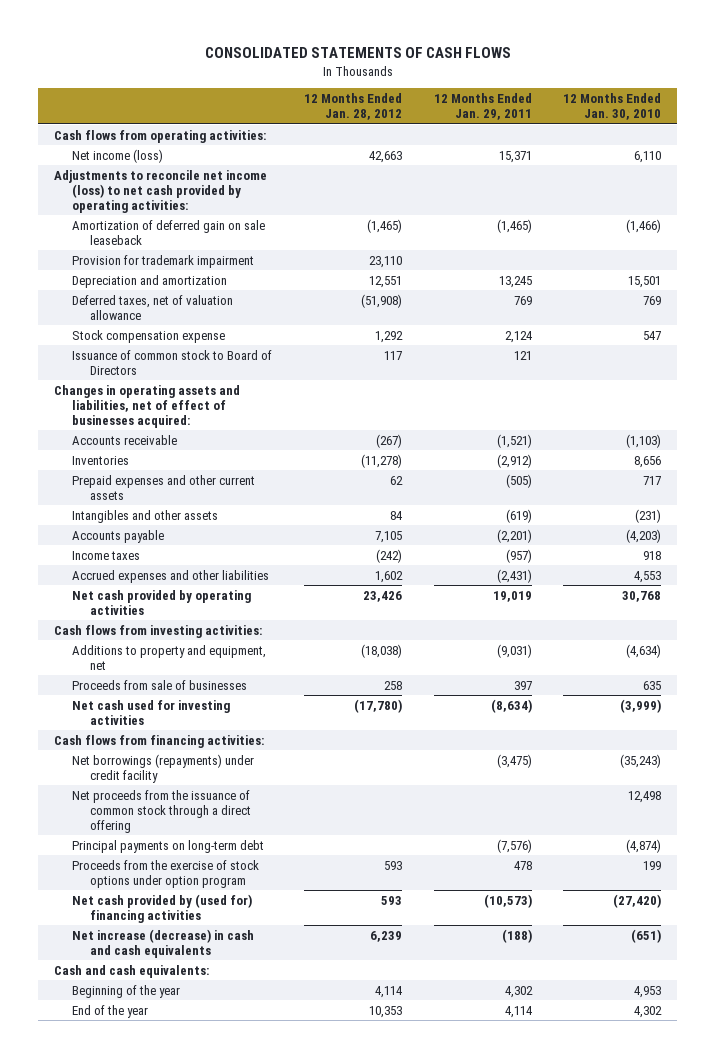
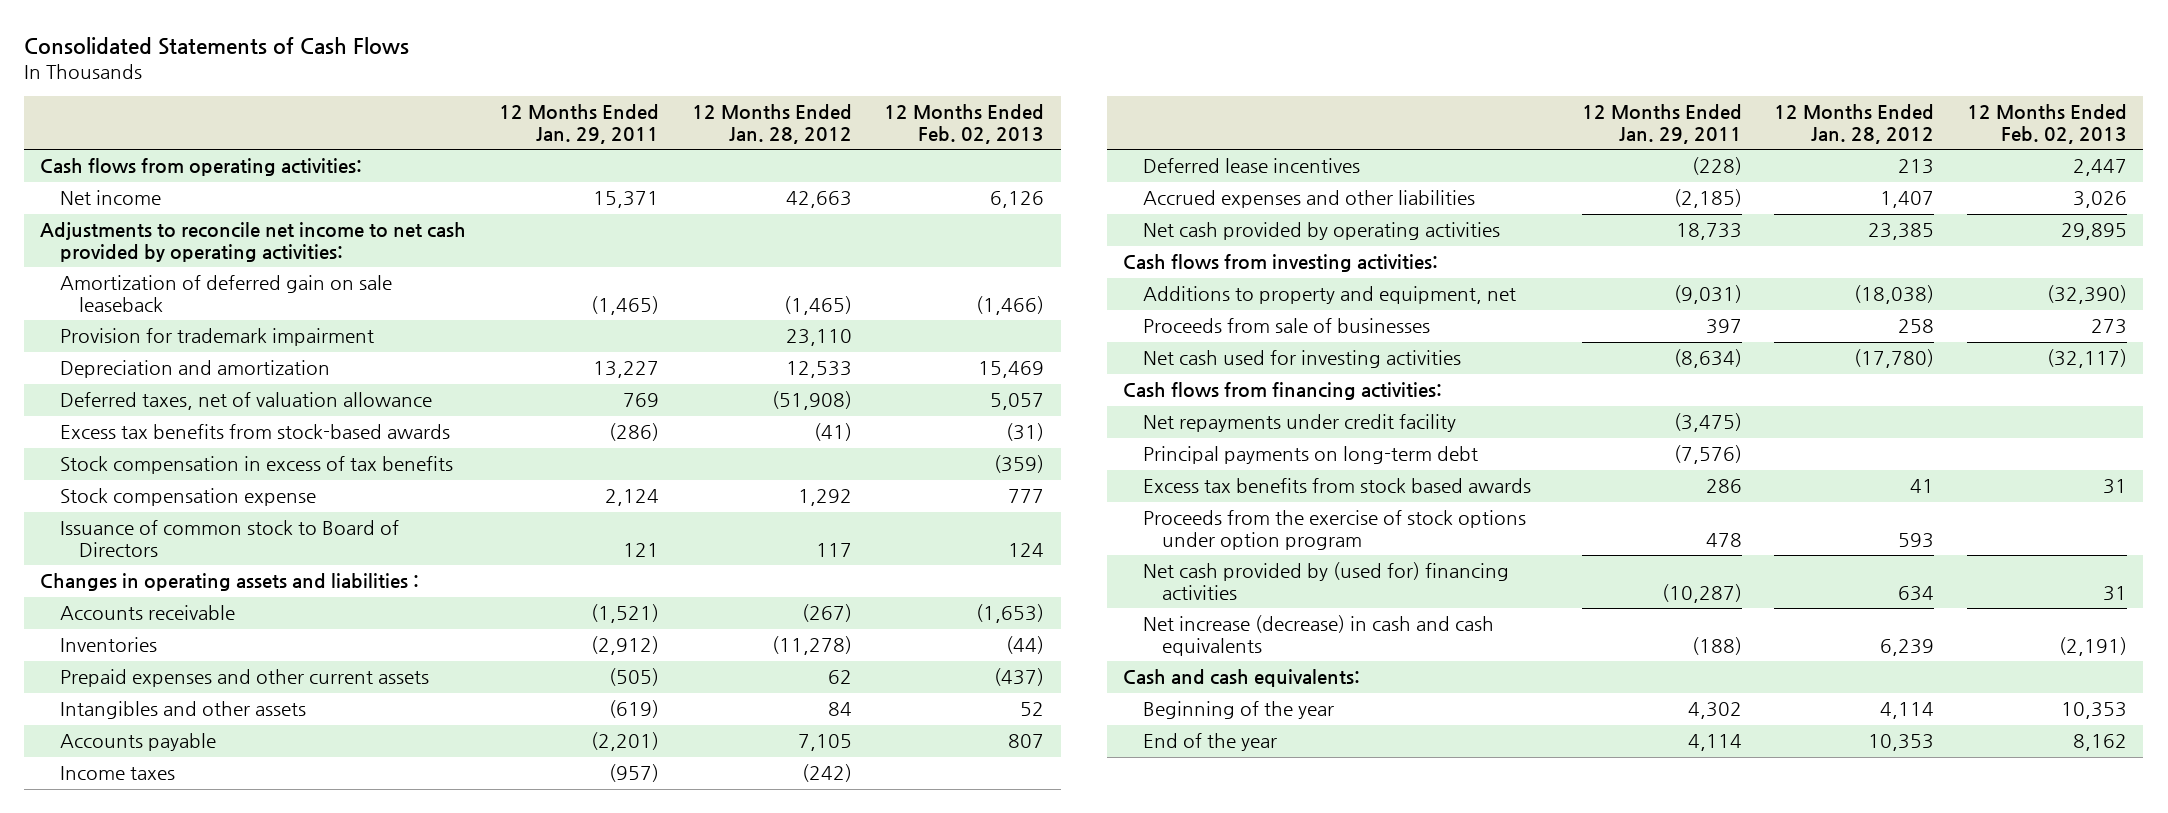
[204,47,511,59] CONSOLIDATED STATEMENTS OF CASH FLOWS -> [24,36,410,55] Consolidated Statements of Cash Flows
[563,93,662,121] 12 Months Ended Jan. 30, 2010 -> none
none -> [884,104,1045,144] 12 Months Ended Feb. 02, 2013
[71,148,163,163] Net income (loss) -> [59,190,161,206] Net income
[54,169,268,213] Adjustments to reconcile net income (loss) to net cash provided by operating activities: -> [40,222,467,262] Adjustments to reconcile net income to net cash provided by operating activities:
[368,275,402,288] 12,551 -> [785,361,852,379] 12,533
[498,275,532,288] 13,245 -> [593,361,660,379] 13,227
none -> [59,424,450,440] Excess tax benefits from stock-based awards
none -> [59,456,453,475] Stock compensation in excess of tax benefits
[54,384,241,428] Changes in operating assets and liabilities, net of effect of businesses acquired: -> [40,573,420,592] Changes in operating assets and liabilities :
none -> [1142,158,1360,174] Deferred lease incentives
[374,570,403,583] 1,602 -> [1880,191,1935,209] 1,407
[496,568,532,583] (2,431) -> [1673,189,1742,209] (2,185)
[362,590,402,602] 23,426 -> [1868,223,1935,241] 23,385
[492,590,532,602] 19,019 -> [1675,223,1742,241] 18,733
[71,789,251,833] Net proceeds from the issuance of common stock through a direct offering -> none
[71,753,254,783] Net borrowings (repayments) under credit facility -> [1142,414,1456,433] Net repayments under credit facility
none -> [1142,478,1531,494] Excess tax benefits from stock based awards
[380,895,402,905] 593 -> [1898,585,1935,601] 634
[483,893,532,908] (10,573) -> [1661,583,1742,603] (10,287)

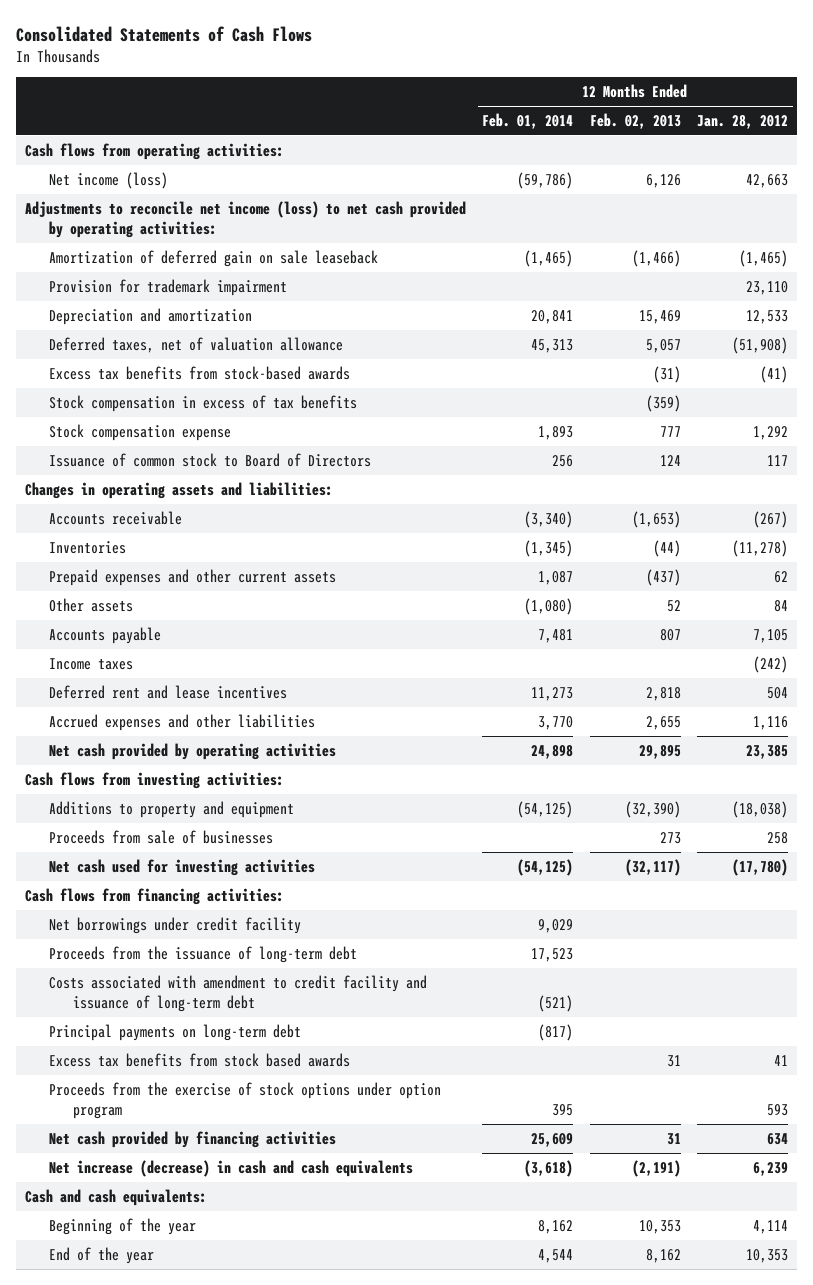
[499,104,660,144] 12 Months Ended Jan. 29, 2011 -> none
none -> [482,112,574,129] Feb. 01, 2014
[59,190,161,206] Net income -> [48,171,168,189] Net income (loss)
[40,222,467,262] Adjustments to reconcile net income to net cash provided by operating activities: -> [24,200,466,238] Adjustments to reconcile net income (loss) to net cash provided by operating activities:
[40,573,420,592] Changes in operating assets and liabilities : -> [24,481,333,499] Changes in operating assets and liabilities:
[59,701,306,720] Intangibles and other assets -> [48,597,133,612] Other assets
[1142,158,1360,174] Deferred lease incentives -> [48,684,287,699] Deferred rent and lease incentives
[1898,159,1935,175] 213 -> [767,686,789,699] 504
[2073,159,2128,177] 2,447 -> [645,686,681,701] 2,818
[1880,191,1935,209] 1,407 -> [753,715,789,730] 1,116
[2073,191,2128,209] 3,026 -> [645,715,681,730] 2,655
[1142,286,1516,305] Additions to property and equipment, net -> [48,800,294,818] Additions to property and equipment
[1142,414,1456,433] Net repayments under credit facility -> [48,916,301,934] Net borrowings under credit facility
none -> [48,945,357,963] Proceeds from the issuance of long-term debt
none -> [48,974,427,1012] Costs associated with amendment to credit facility and issuance of long-term debt
[1142,562,1509,600] Net cash provided by (used for) financing activities -> [48,1130,336,1148] Net cash provided by financing activities

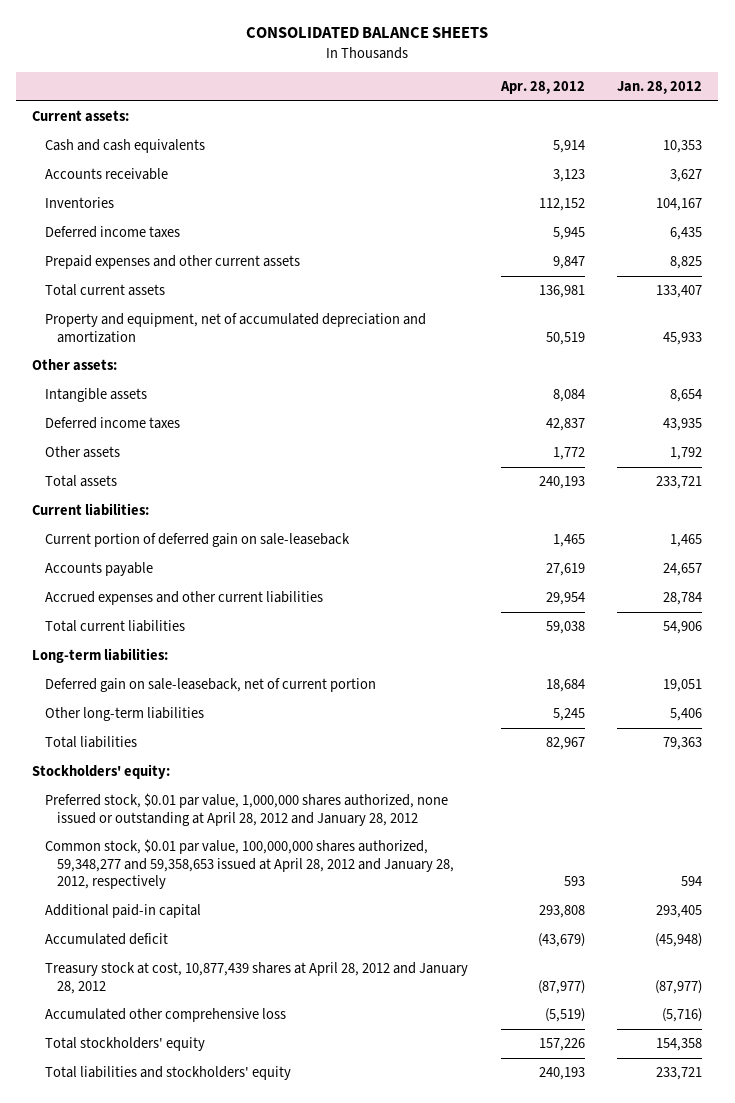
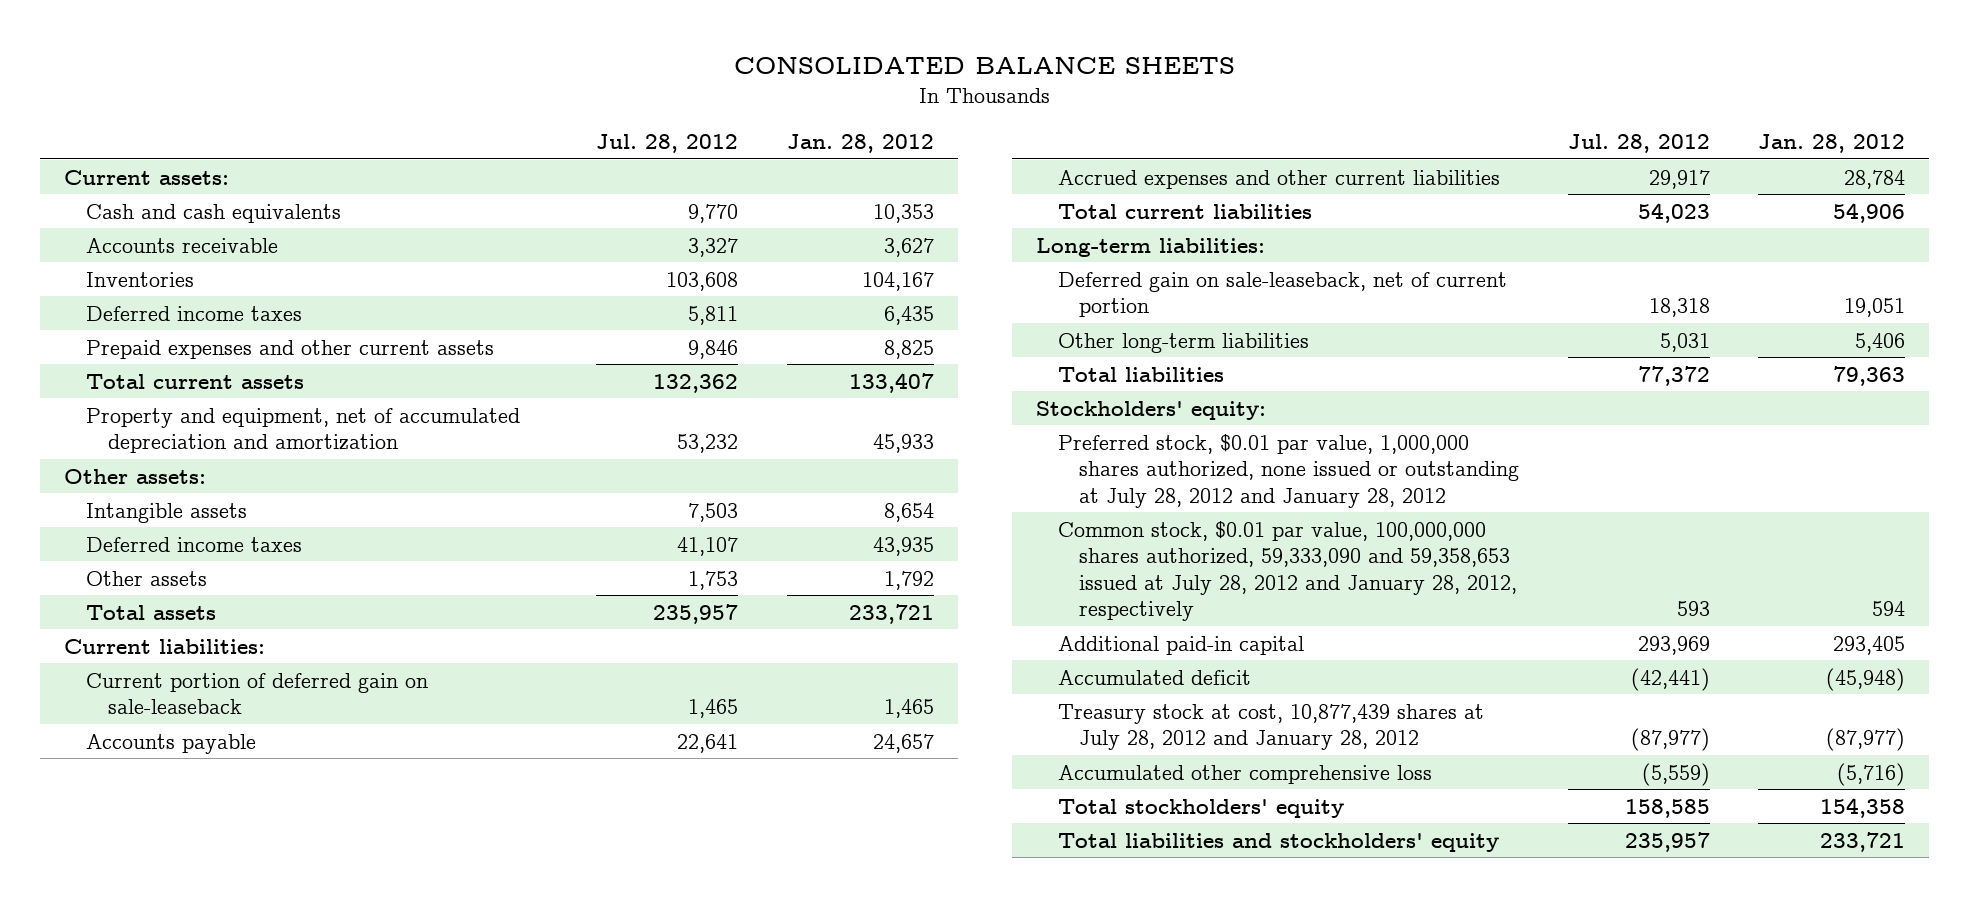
[499,80,585,94] Apr. 28, 2012 -> none
none -> [596,133,739,153] Jul. 28, 2012
[44,793,448,826] Preferred stock, $0.01 par value, 1,000,000 shares authorized, none issued or outstanding at April 28, 2012 and January 28, 2012 -> [1057,433,1520,508] Preferred stock, $0.01 par value, 1,000,000 shares authorized, none issued or outstanding at July 28, 2012 and January 28, 2012
[44,839,455,890] Common stock, $0.01 par value, 100,000,000 shares authorized, 59,348,277 and 59,358,653 issued at April 28, 2012 and January 28, 2012, respectively -> [1057,520,1518,622] Common stock, $0.01 par value, 100,000,000 shares authorized, 59,333,090 and 59,358,653 issued at July 28, 2012 and January 28, 2012, respectively
[44,962,468,994] Treasury stock at cost, 10,877,439 shares at April 28, 2012 and January 28, 2012 -> [1057,703,1484,751] Treasury stock at cost, 10,877,439 shares at July 28, 2012 and January 28, 2012

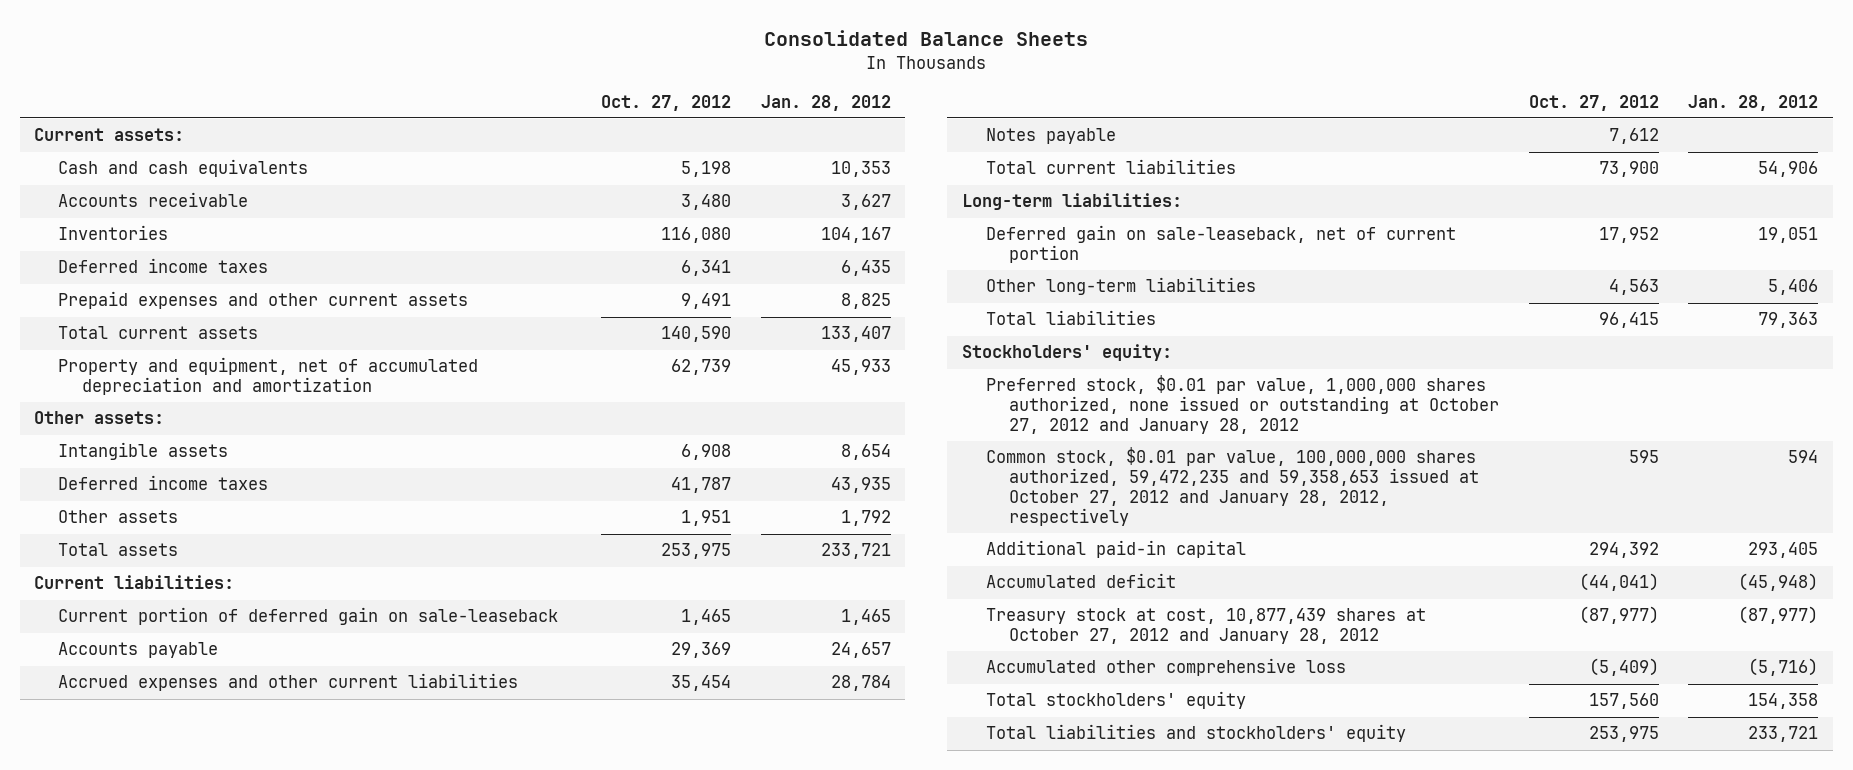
[733,56,1235,74] CONSOLIDATED BALANCE SHEETS -> [764,29,1089,46] Consolidated Balance Sheets
[596,133,739,153] Jul. 28, 2012 -> none
none -> [601,94,732,111] Oct. 27, 2012
none -> [985,128,1116,145] Notes payable
[1057,433,1520,508] Preferred stock, $0.01 par value, 1,000,000 shares authorized, none issued or outstanding at July 28, 2012 and January 28, 2012 -> [985,375,1500,434] Preferred stock, $0.01 par value, 1,000,000 shares authorized, none issued or outstanding at October 27, 2012 and January 28, 2012
[1057,520,1518,622] Common stock, $0.01 par value, 100,000,000 shares authorized, 59,333,090 and 59,358,653 issued at July 28, 2012 and January 28, 2012, respectively -> [985,447,1480,526] Common stock, $0.01 par value, 100,000,000 shares authorized, 59,472,235 and 59,358,653 issued at October 27, 2012 and January 28, 2012, respectively
[1057,703,1484,751] Treasury stock at cost, 10,877,439 shares at July 28, 2012 and January 28, 2012 -> [985,608,1426,645] Treasury stock at cost, 10,877,439 shares at October 27, 2012 and January 28, 2012

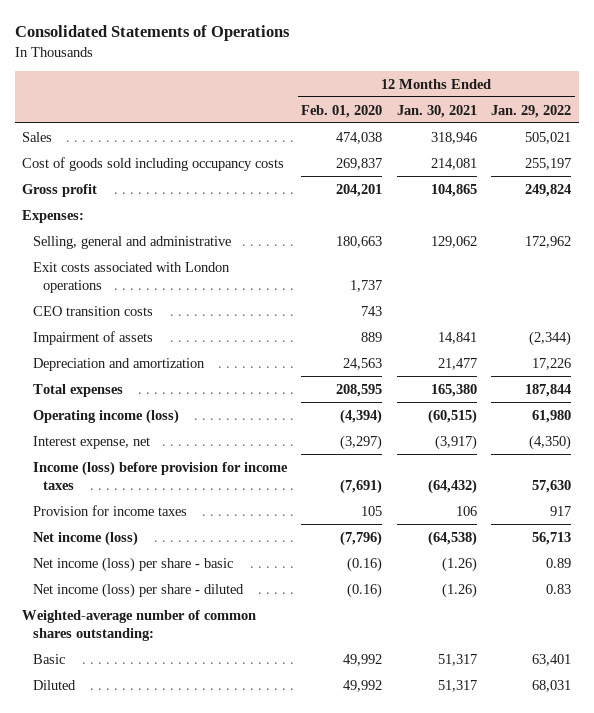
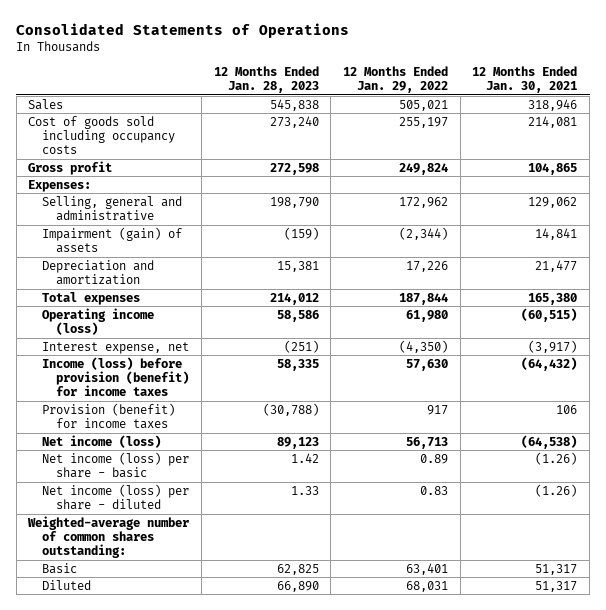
[301,104,383,118] Feb. 01, 2020 -> none
none -> [213,65,319,94] 12 Months Ended Jan. 28, 2023
[32,261,230,293] Exit costs associated with London operations -> none
[32,305,153,316] CEO transition costs -> none
[32,330,153,345] Impairment of assets -> [42,226,183,254] Impairment (gain) of assets
[32,460,288,490] Income (loss) before provision for income taxes -> [42,356,190,397] Income (loss) before provision (benefit) for income taxes
[32,504,187,516] Provision for income taxes -> [42,402,176,430] Provision (benefit) for income taxes

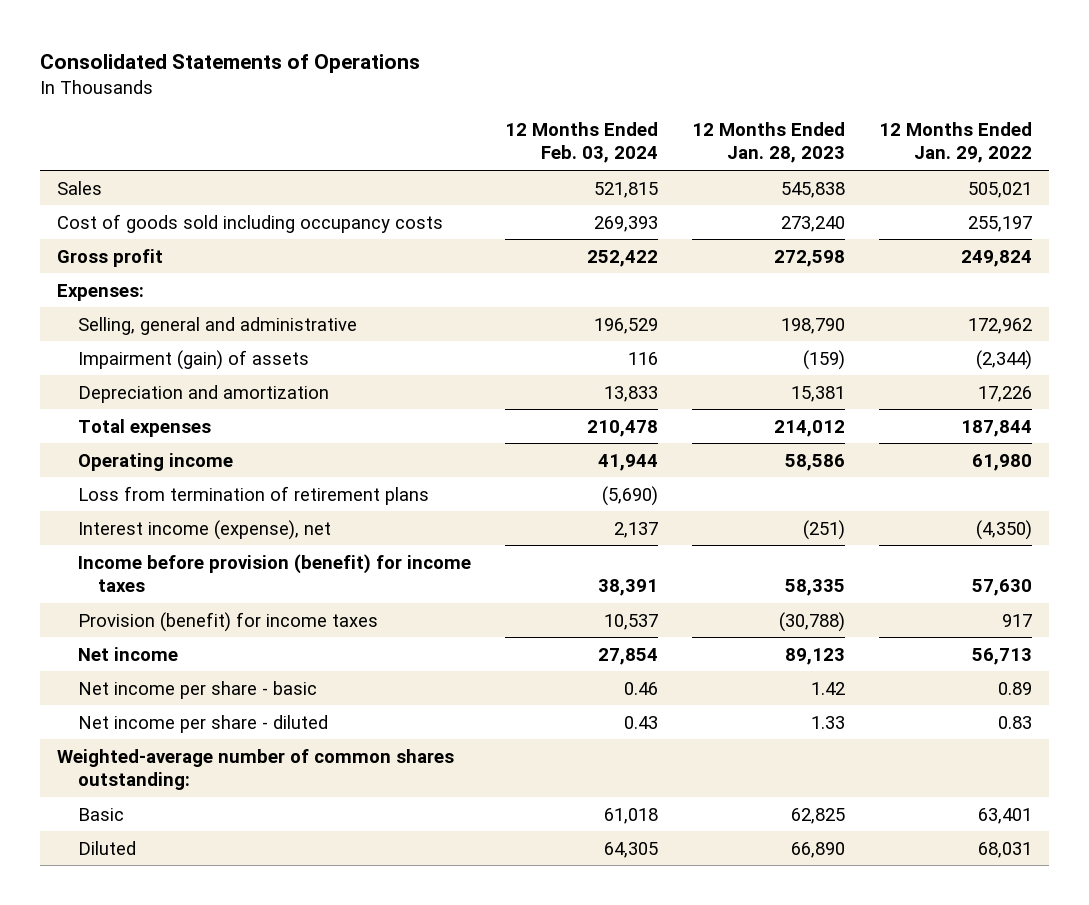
[472,65,578,94] 12 Months Ended Jan. 30, 2021 -> none
none -> [504,121,658,164] 12 Months Ended Feb. 03, 2024
[42,307,155,336] Operating income (loss) -> [77,452,233,471] Operating income
none -> [77,485,429,505] Loss from termination of retirement plans
[42,341,190,354] Interest expense, net -> [77,519,331,540] Interest income (expense), net
[42,356,190,397] Income (loss) before provision (benefit) for income taxes -> [77,553,471,593] Income before provision (benefit) for income taxes
[42,434,162,448] Net income (loss) -> [77,646,178,661] Net income
[42,451,190,479] Net income (loss) per share - basic -> [77,680,317,699] Net income per share - basic
[42,483,190,511] Net income (loss) per share - diluted -> [77,714,328,733] Net income per share - diluted

